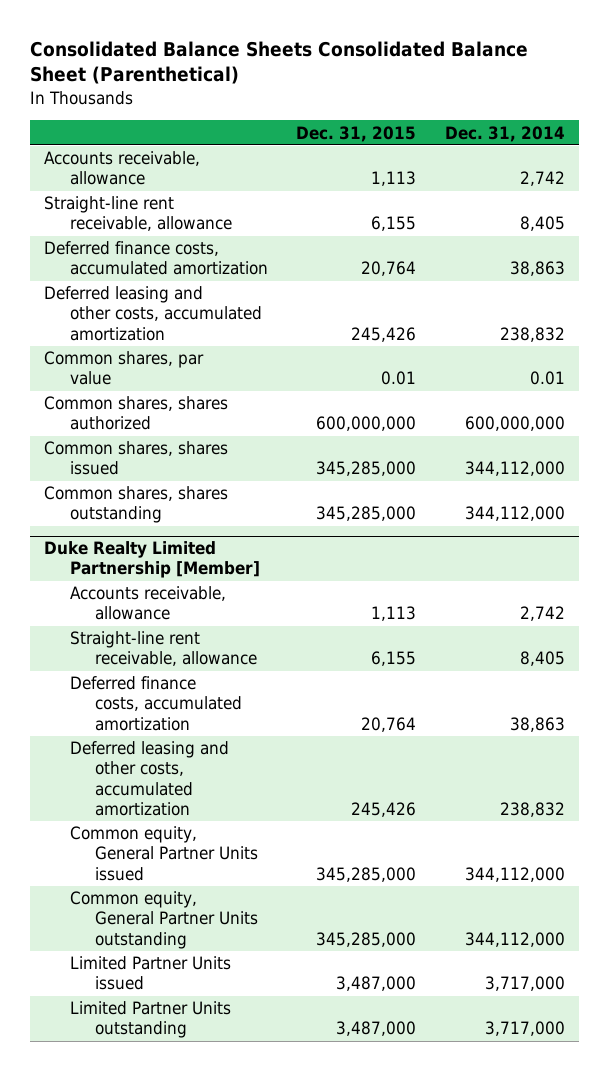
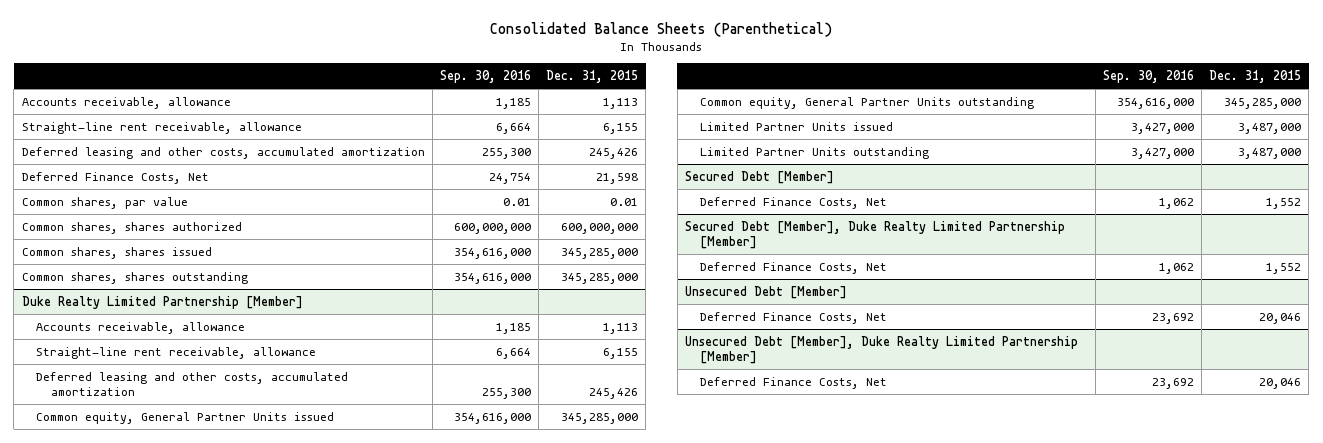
[30,40,529,85] Consolidated Balance Sheets Consolidated Balance Sheet (Parenthetical) -> [490,21,833,37] Consolidated Balance Sheets (Parenthetical)
[444,125,565,142] Dec. 31, 2014 -> none
none -> [439,70,531,84] Sep. 30, 2016
[44,241,268,276] Deferred finance costs, accumulated amortization -> none
none -> [21,171,209,184] Deferred Finance Costs, Net
[69,676,243,731] Deferred finance costs, accumulated amortization -> none
none -> [684,170,834,184] Secured Debt [Member]
none -> [699,196,887,209] Deferred Finance Costs, Net
none -> [684,220,1065,250] Secured Debt [Member], Duke Realty Limited Partnership [Member]
none -> [699,261,887,274] Deferred Finance Costs, Net
none -> [684,285,847,299] Unsecured Debt [Member]
none -> [699,311,887,324] Deferred Finance Costs, Net
none -> [684,335,1078,365] Unsecured Debt [Member], Duke Realty Limited Partnership [Member]
none -> [699,376,887,389] Deferred Finance Costs, Net

